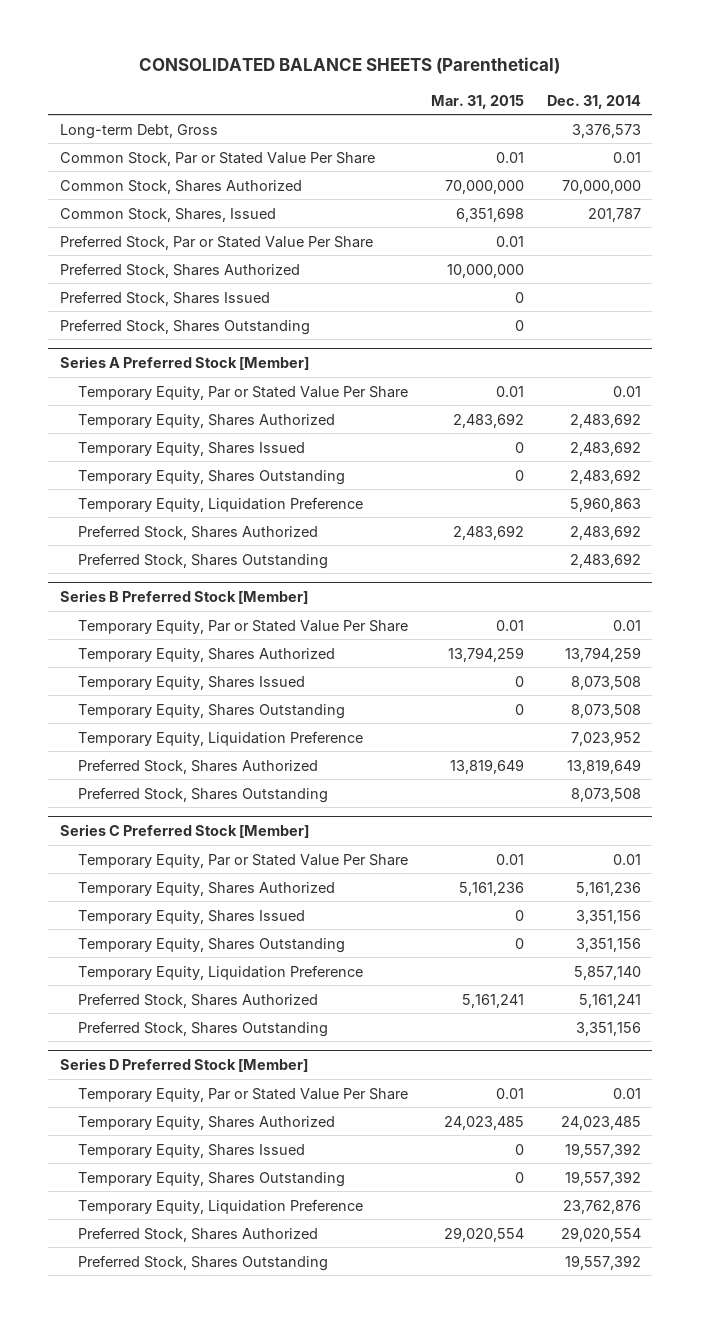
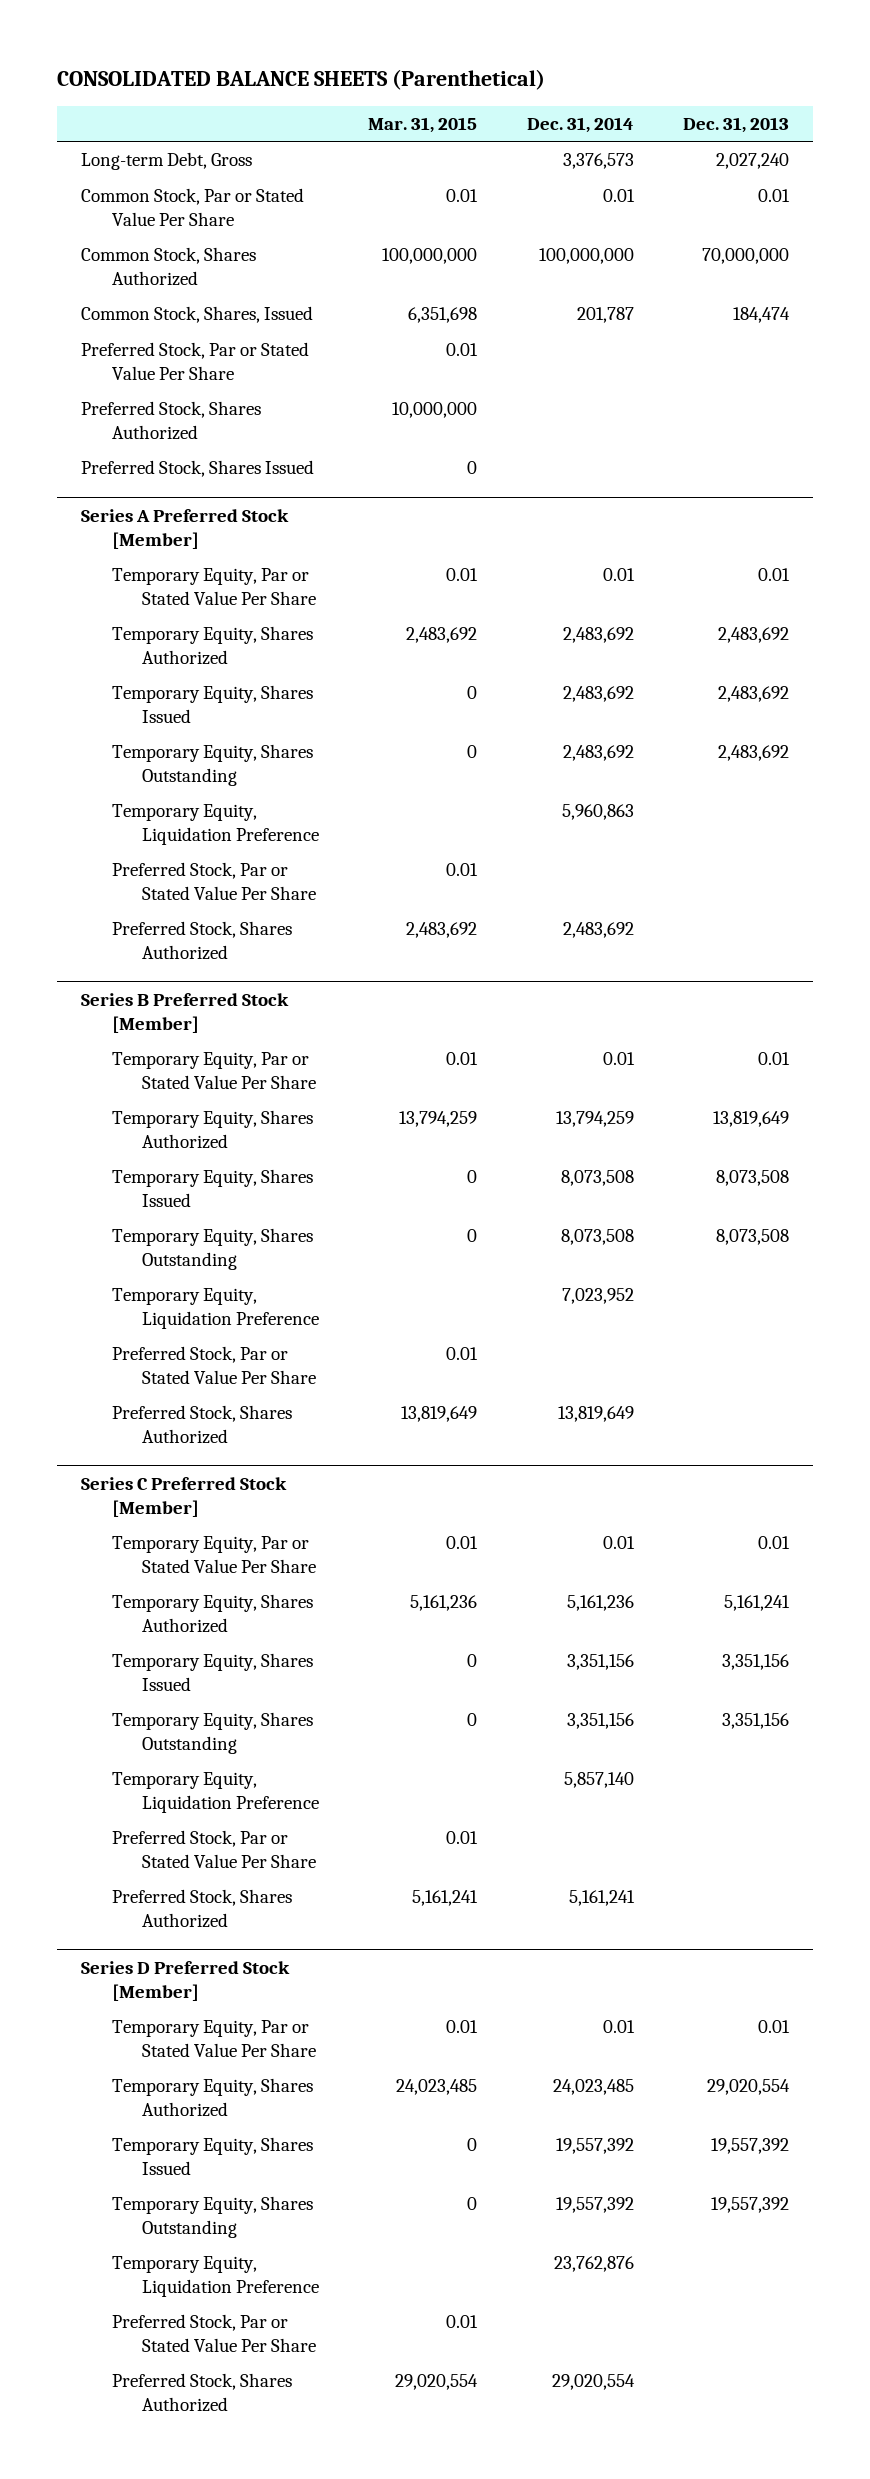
none -> [682,116,789,133] Dec. 31, 2013
[444,179,524,194] 70,000,000 -> [382,248,478,265] 100,000,000
[561,179,641,194] 70,000,000 -> [538,248,634,265] 100,000,000
[59,318,310,335] Preferred Stock, Shares Outstanding -> none
none -> [111,862,317,901] Preferred Stock, Par or Stated Value Per Share
[77,552,328,569] Preferred Stock, Shares Outstanding -> none
none -> [111,1346,317,1385] Preferred Stock, Par or Stated Value Per Share
[77,786,328,803] Preferred Stock, Shares Outstanding -> none
none -> [111,1830,317,1869] Preferred Stock, Par or Stated Value Per Share
[77,1020,328,1037] Preferred Stock, Shares Outstanding -> none
none -> [111,2314,317,2353] Preferred Stock, Par or Stated Value Per Share
[77,1254,328,1271] Preferred Stock, Shares Outstanding -> none

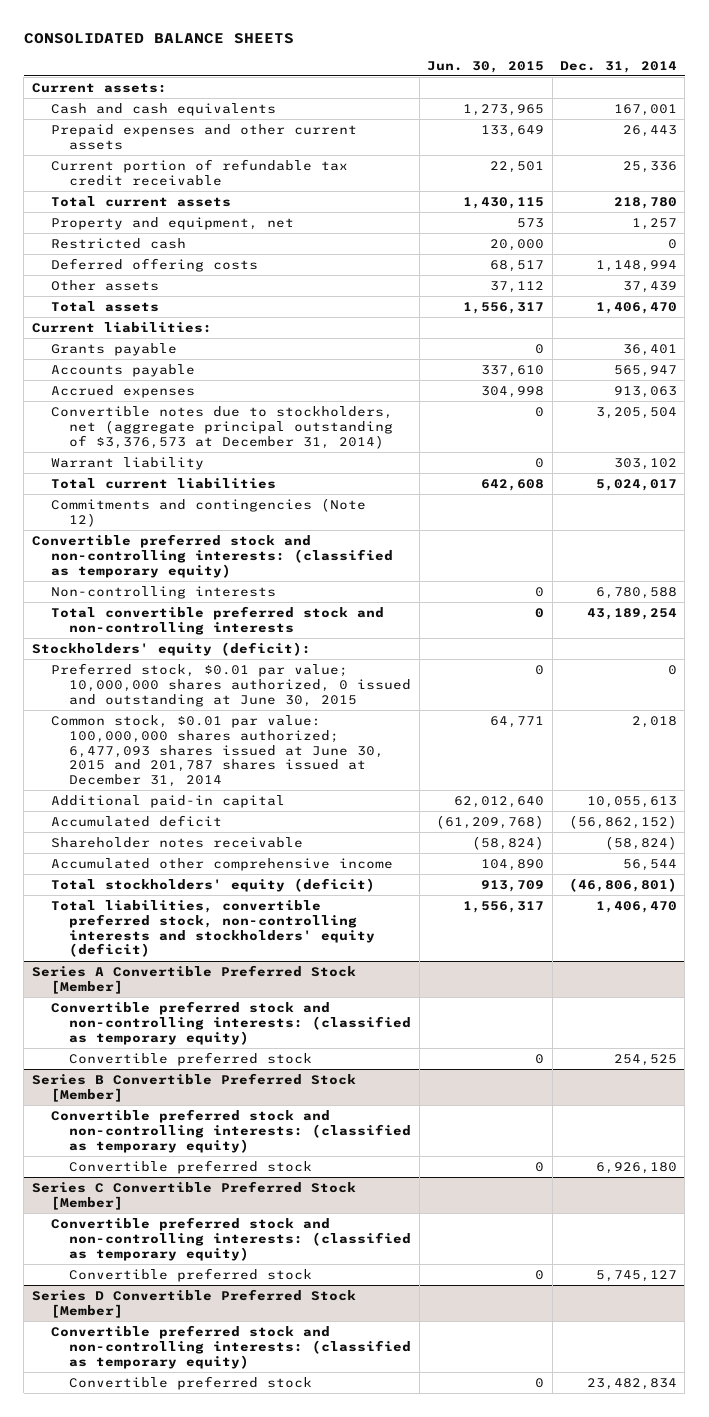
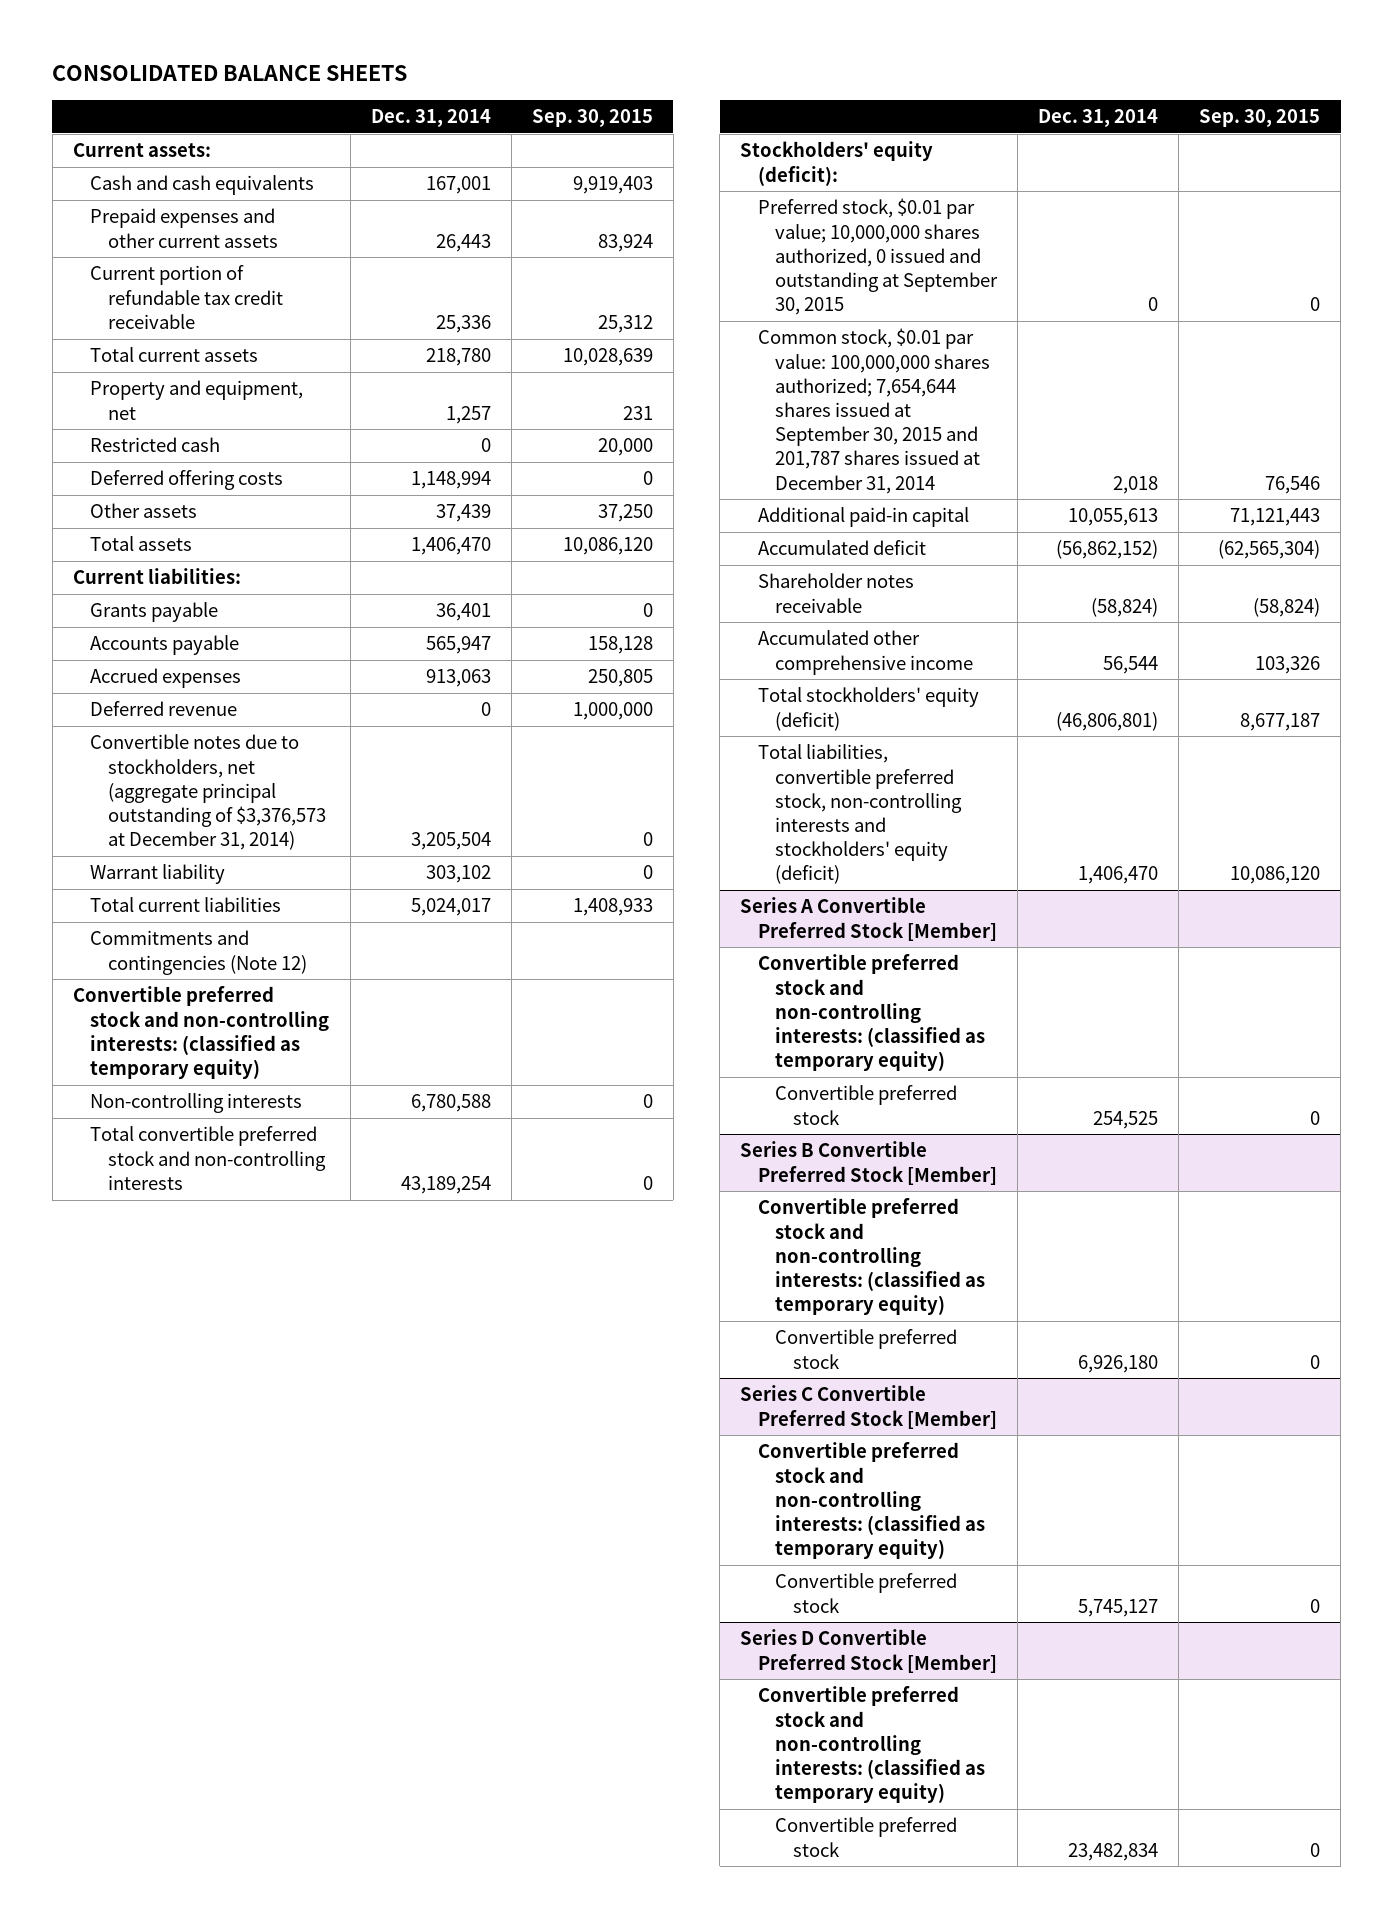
[427,60,545,73] Jun. 30, 2015 -> none
none -> [531,109,653,128] Sep. 30, 2015
none -> [90,701,238,717] Deferred revenue
[50,662,412,707] Preferred stock, $0.01 par value; 10,000,000 shares authorized, 0 issued and outstanding at June 30, 2015 -> [757,198,999,316] Preferred stock, $0.01 par value; 10,000,000 shares authorized, 0 issued and outstanding at September 30, 2015
[50,714,385,788] Common stock, $0.01 par value: 100,000,000 shares authorized; 6,477,093 shares issued at June 30, 2015 and 201,787 shares issued at December 31, 2014 -> [757,328,991,494] Common stock, $0.01 par value: 100,000,000 shares authorized; 7,654,644 shares issued at September 30, 2015 and 201,787 shares issued at December 31, 2014

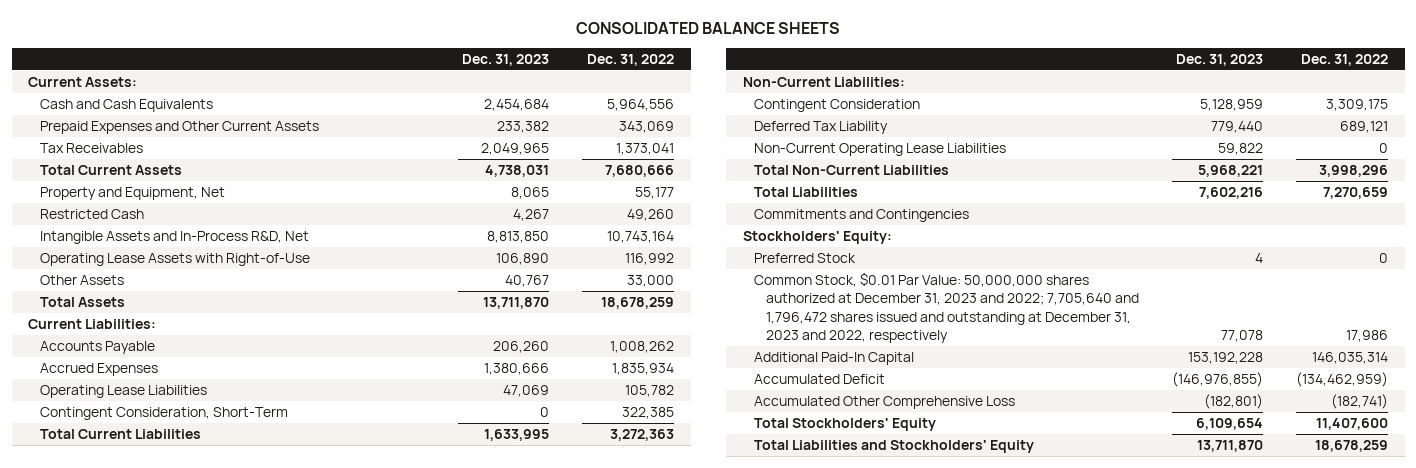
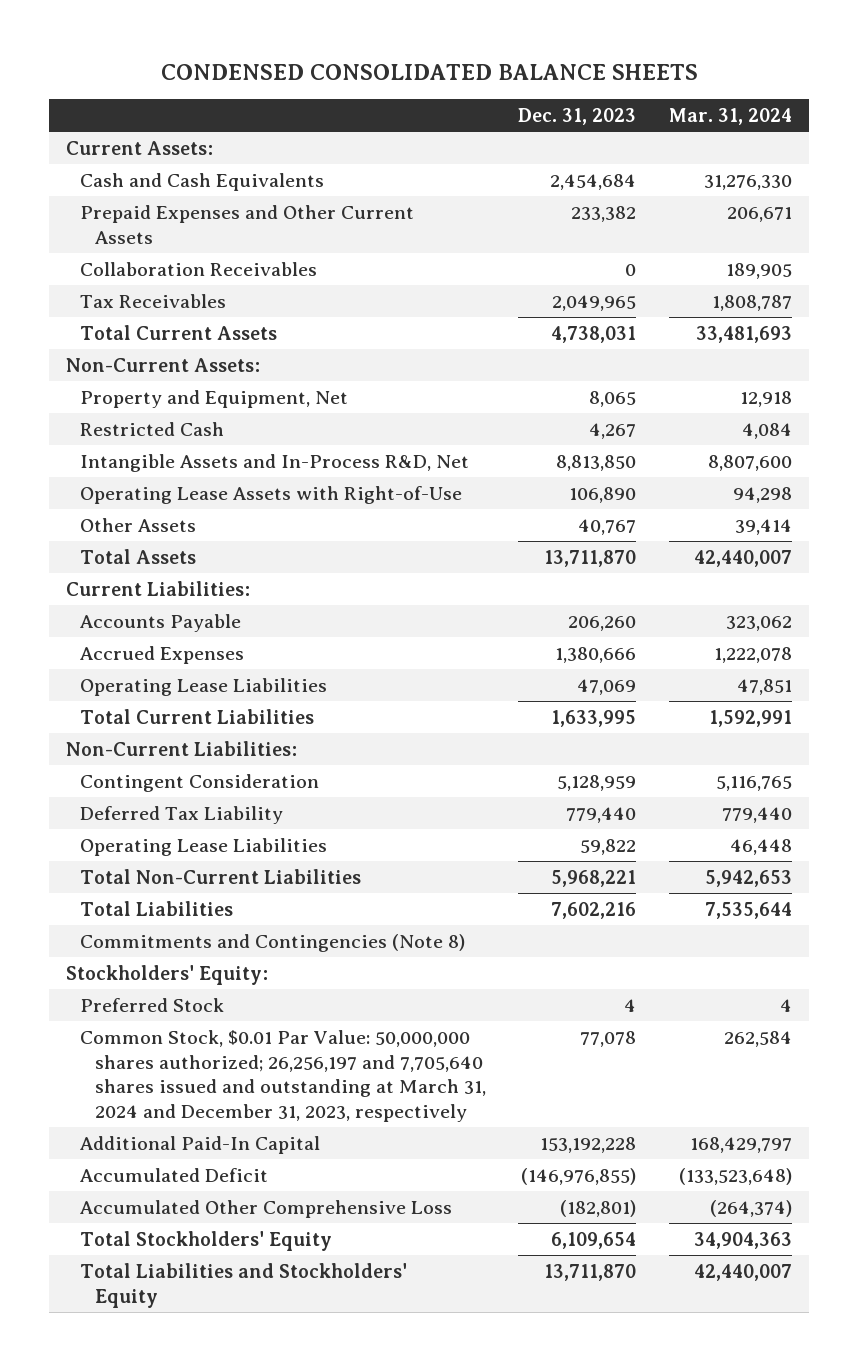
[576,21,841,34] CONSOLIDATED BALANCE SHEETS -> [161,63,699,80] CONDENSED CONSOLIDATED BALANCE SHEETS
[586,53,674,66] Dec. 31, 2022 -> none
none -> [669,107,793,125] Mar. 31, 2024
none -> [80,261,318,276] Collaboration Receivables
none -> [65,357,260,372] Non-Current Assets:
[39,407,288,421] Contingent Consideration, Short-Term -> none
[754,143,1007,157] Non-Current Operating Lease Liabilities -> [80,837,328,856] Operating Lease Liabilities
[754,209,970,223] Commitments and Contingencies -> [80,933,466,952] Commitments and Contingencies (Note 8)
[754,272,1139,344] Common Stock, $0.01 Par Value: 50,000,000 shares authorized at December 31, 2023 and 2022; 7,705,640 and 1,796,472 shares issued and outstanding at December 31, 2023 and 2022, respectively -> [80,1029,486,1123] Common Stock, $0.01 Par Value: 50,000,000 shares authorized; 26,256,197 and 7,705,640 shares issued and outstanding at March 31, 2024 and December 31, 2023, respectively

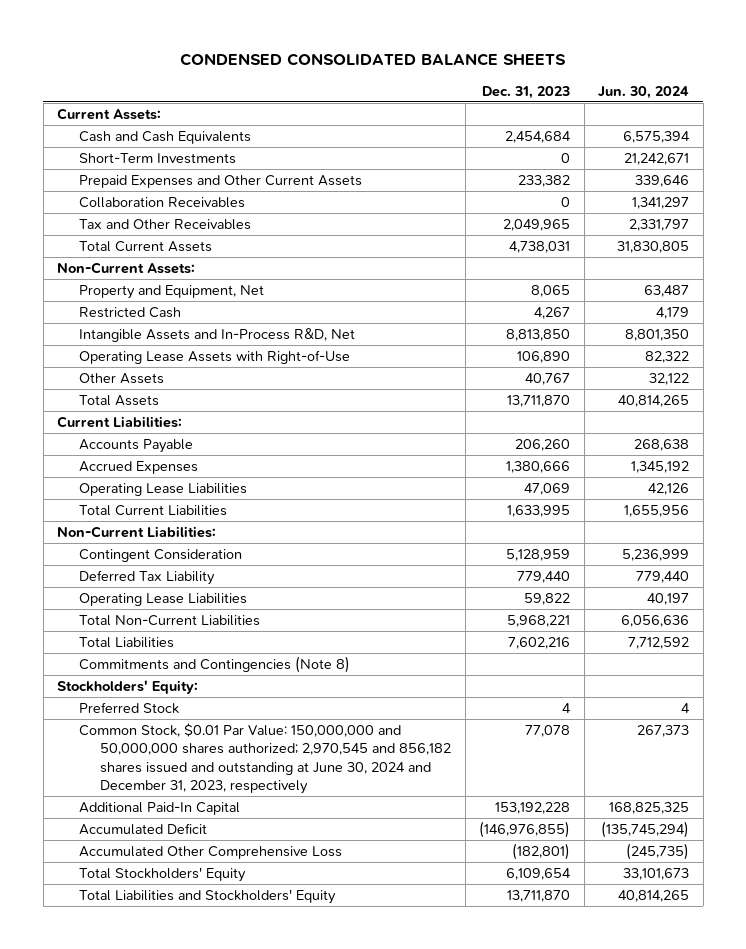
[669,107,793,125] Mar. 31, 2024 -> none
none -> [598,85,690,99] Jun. 30, 2024
none -> [78,152,236,164] Short-Term Investments
[80,293,227,308] Tax Receivables -> [78,218,251,230] Tax and Other Receivables
[80,1029,486,1123] Common Stock, $0.01 Par Value: 50,000,000 shares authorized; 26,256,197 and 7,705,640 shares issued and outstanding at March 31, 2024 and December 31, 2023, respectively -> [78,722,452,795] Common Stock, $0.01 Par Value: 150,000,000 and 50,000,000 shares authorized; 2,970,545 and 856,182 shares issued and outstanding at June 30, 2024 and December 31, 2023, respectively

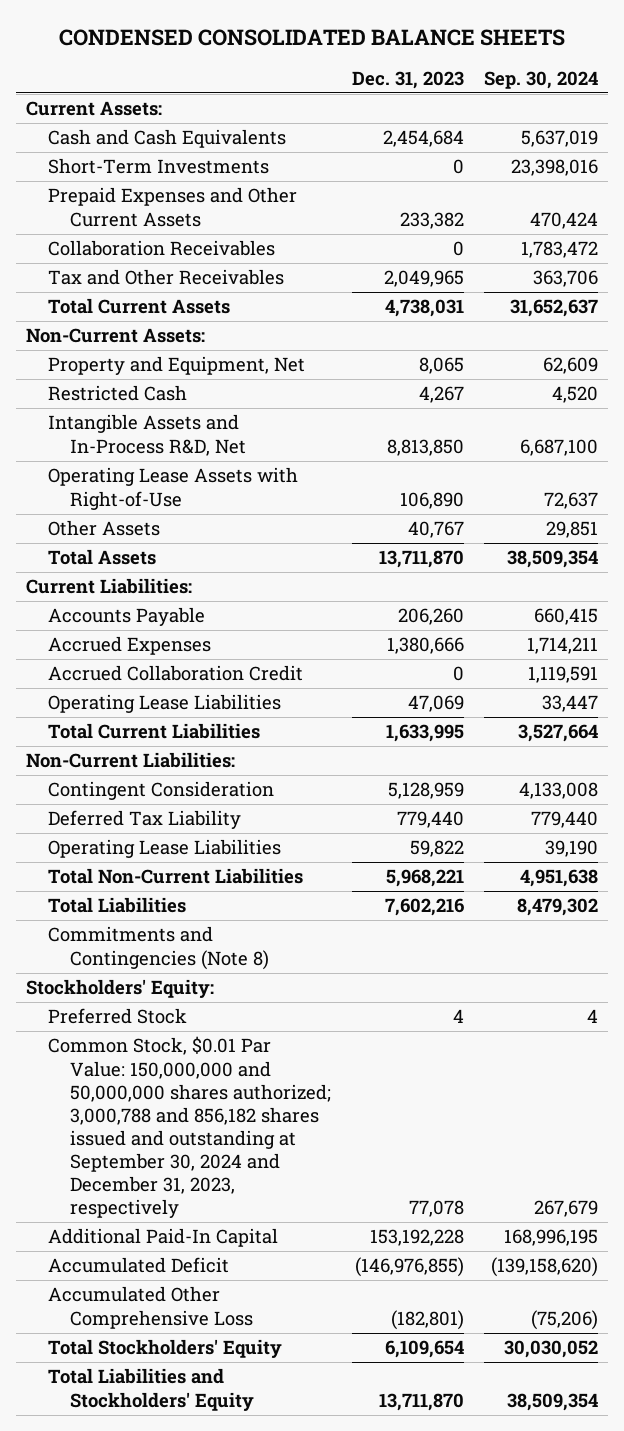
[598,85,690,99] Jun. 30, 2024 -> none
none -> [483,70,598,89] Sep. 30, 2024
none -> [48,665,304,682] Accrued Collaboration Credit
[78,722,452,795] Common Stock, $0.01 Par Value: 150,000,000 and 50,000,000 shares authorized; 2,970,545 and 856,182 shares issued and outstanding at June 30, 2024 and December 31, 2023, respectively -> [48,1036,332,1219] Common Stock, $0.01 Par Value: 150,000,000 and 50,000,000 shares authorized; 3,000,788 and 856,182 shares issued and outstanding at September 30, 2024 and December 31, 2023, respectively

